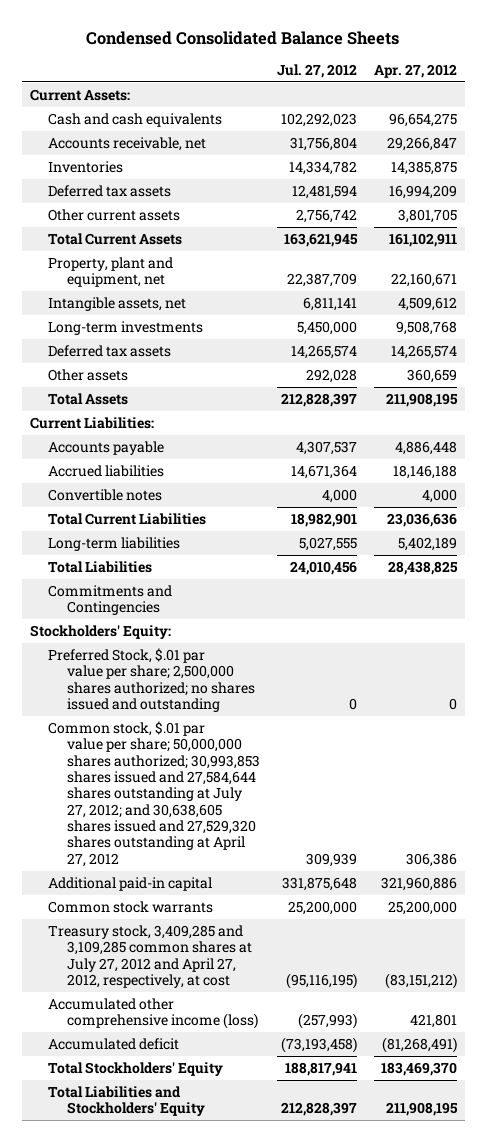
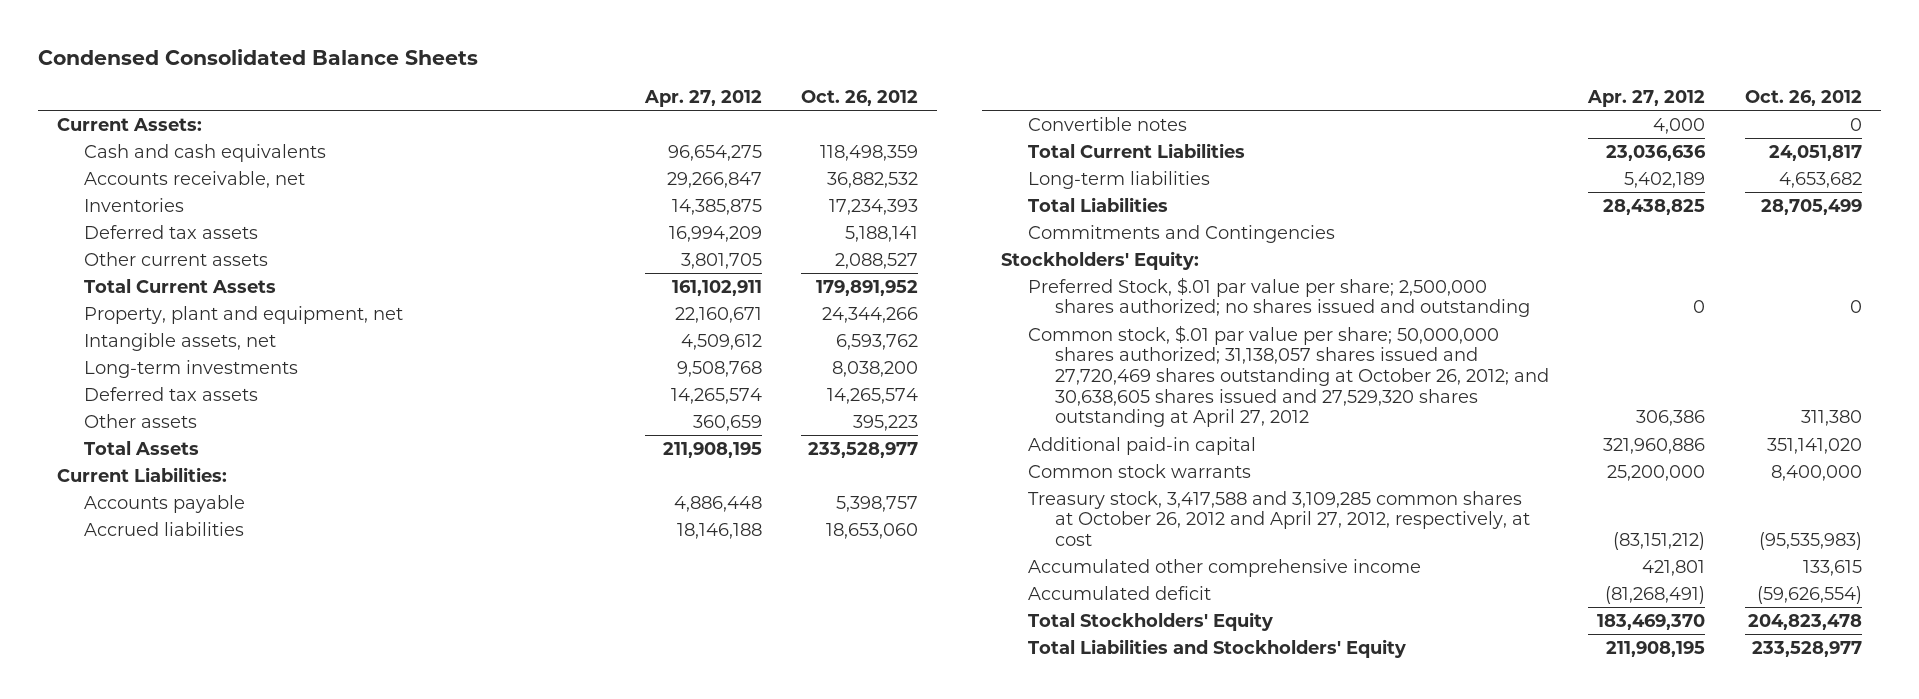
[276,63,357,78] Jul. 27, 2012 -> none
none -> [800,89,918,106] Oct. 26, 2012
[48,721,260,867] Common stock, $.01 par value per share; 50,000,000 shares authorized; 30,993,853 shares issued and 27,584,644 shares outstanding at July 27, 2012; and 30,638,605 shares issued and 27,529,320 shares outstanding at April 27, 2012 -> [1028,324,1550,428] Common stock, $.01 par value per share; 50,000,000 shares authorized; 31,138,057 shares issued and 27,720,469 shares outstanding at October 26, 2012; and 30,638,605 shares issued and 27,529,320 shares outstanding at April 27, 2012
[48,925,252,989] Treasury stock, 3,409,285 and 3,109,285 common shares at July 27, 2012 and April 27, 2012, respectively, at cost -> [1028,490,1531,547] Treasury stock, 3,417,588 and 3,109,285 common shares at October 26, 2012 and April 27, 2012, respectively, at cost
[48,998,258,1030] Accumulated other comprehensive income (loss) -> [1028,558,1422,577] Accumulated other comprehensive income

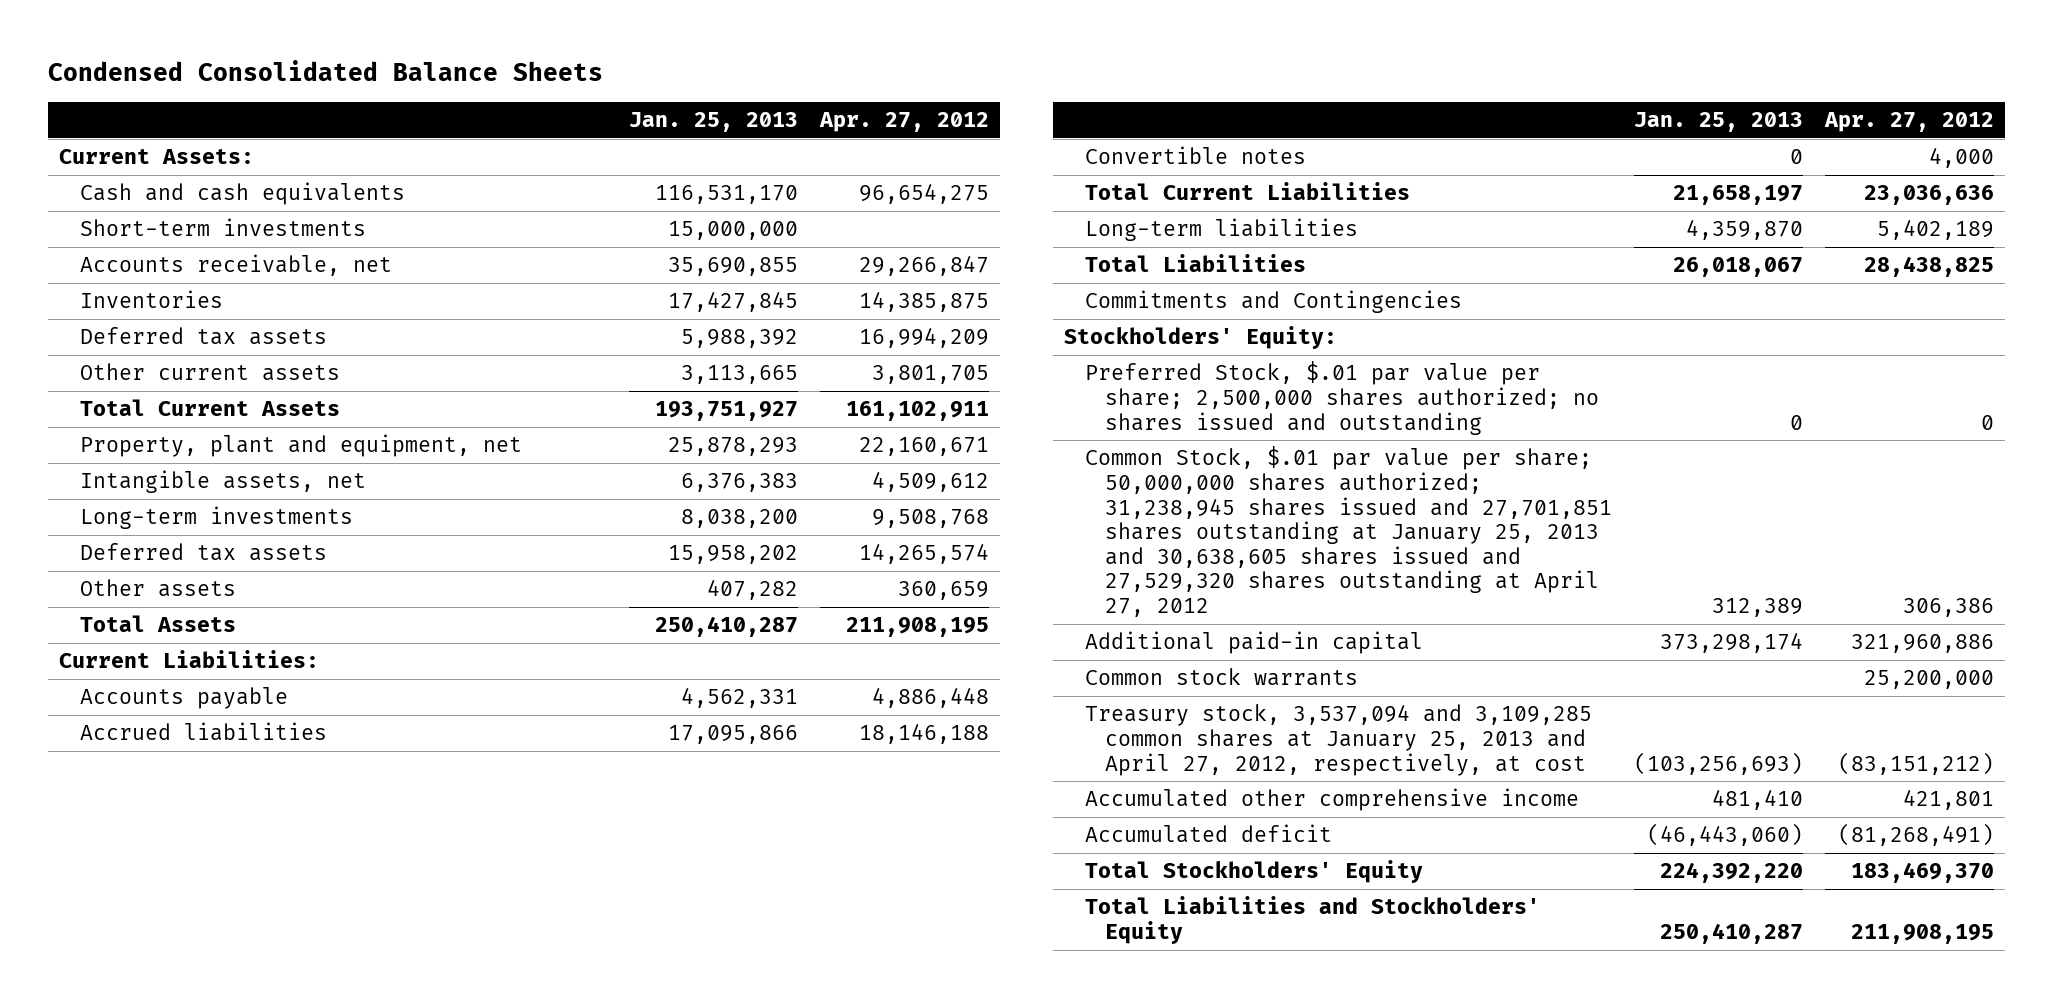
[800,89,918,106] Oct. 26, 2012 -> none
none -> [629,112,799,133] Jan. 25, 2013
none -> [79,218,366,237] Short-term investments
[1028,324,1550,428] Common stock, $.01 par value per share; 50,000,000 shares authorized; 31,138,057 shares issued and 27,720,469 shares outstanding at October 26, 2012; and 30,638,605 shares issued and 27,529,320 shares outstanding at April 27, 2012 -> [1084,446,1613,617] Common Stock, $.01 par value per share; 50,000,000 shares authorized; 31,238,945 shares issued and 27,701,851 shares outstanding at January 25, 2013 and 30,638,605 shares issued and 27,529,320 shares outstanding at April 27, 2012
[1028,490,1531,547] Treasury stock, 3,417,588 and 3,109,285 common shares at October 26, 2012 and April 27, 2012, respectively, at cost -> [1084,704,1592,776] Treasury stock, 3,537,094 and 3,109,285 common shares at January 25, 2013 and April 27, 2012, respectively, at cost

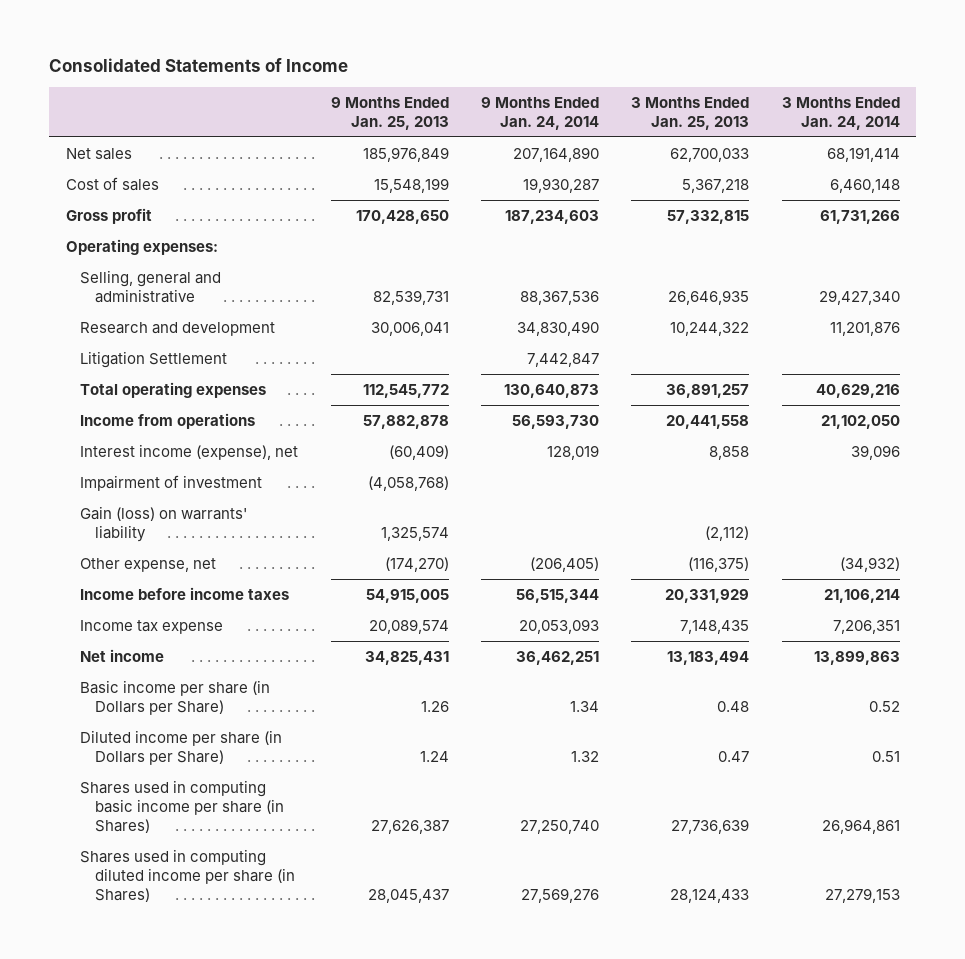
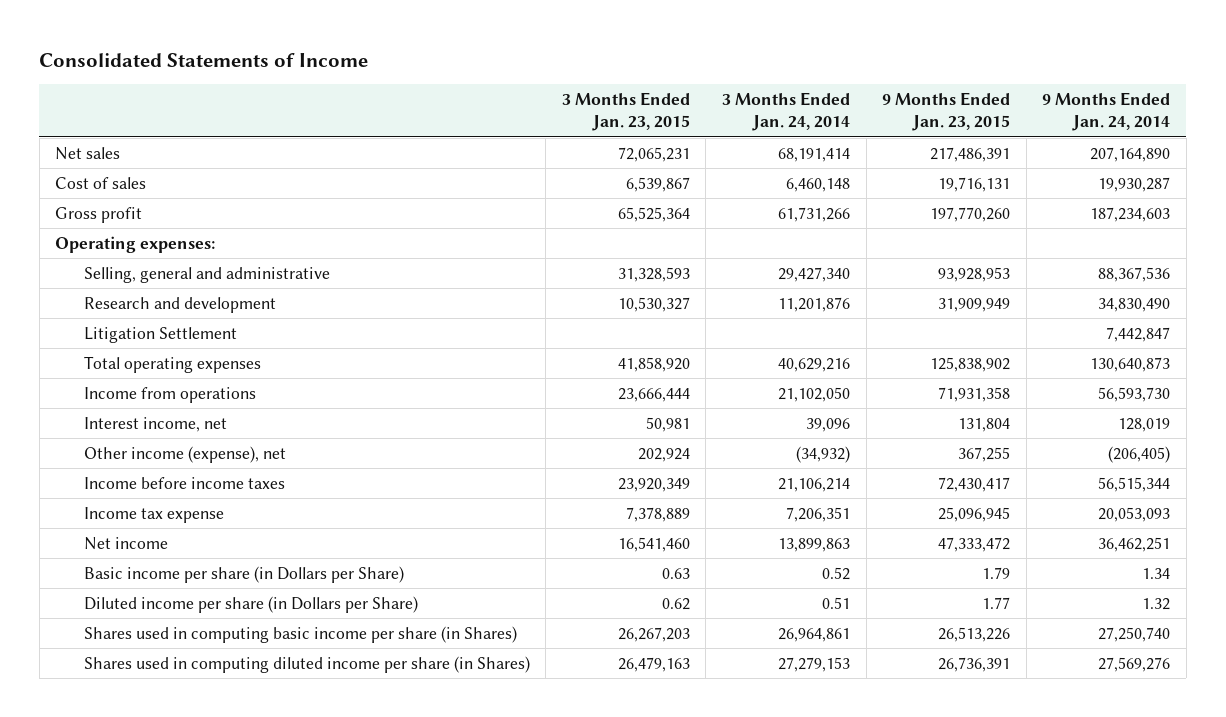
[330,97,449,131] 9 Months Ended Jan. 25, 2013 -> none
[631,97,750,131] 3 Months Ended Jan. 25, 2013 -> none
none -> [561,92,690,132] 3 Months Ended Jan. 23, 2015
none -> [882,92,1011,132] 9 Months Ended Jan. 23, 2015
[80,474,263,491] Impairment of investment -> none
[80,505,249,542] Gain (loss) on warrants' liability -> none
[80,443,299,460] Interest income (expense), net -> [83,416,227,432] Interest income, net
[80,557,217,572] Other expense, net -> [83,445,286,463] Other income (expense), net

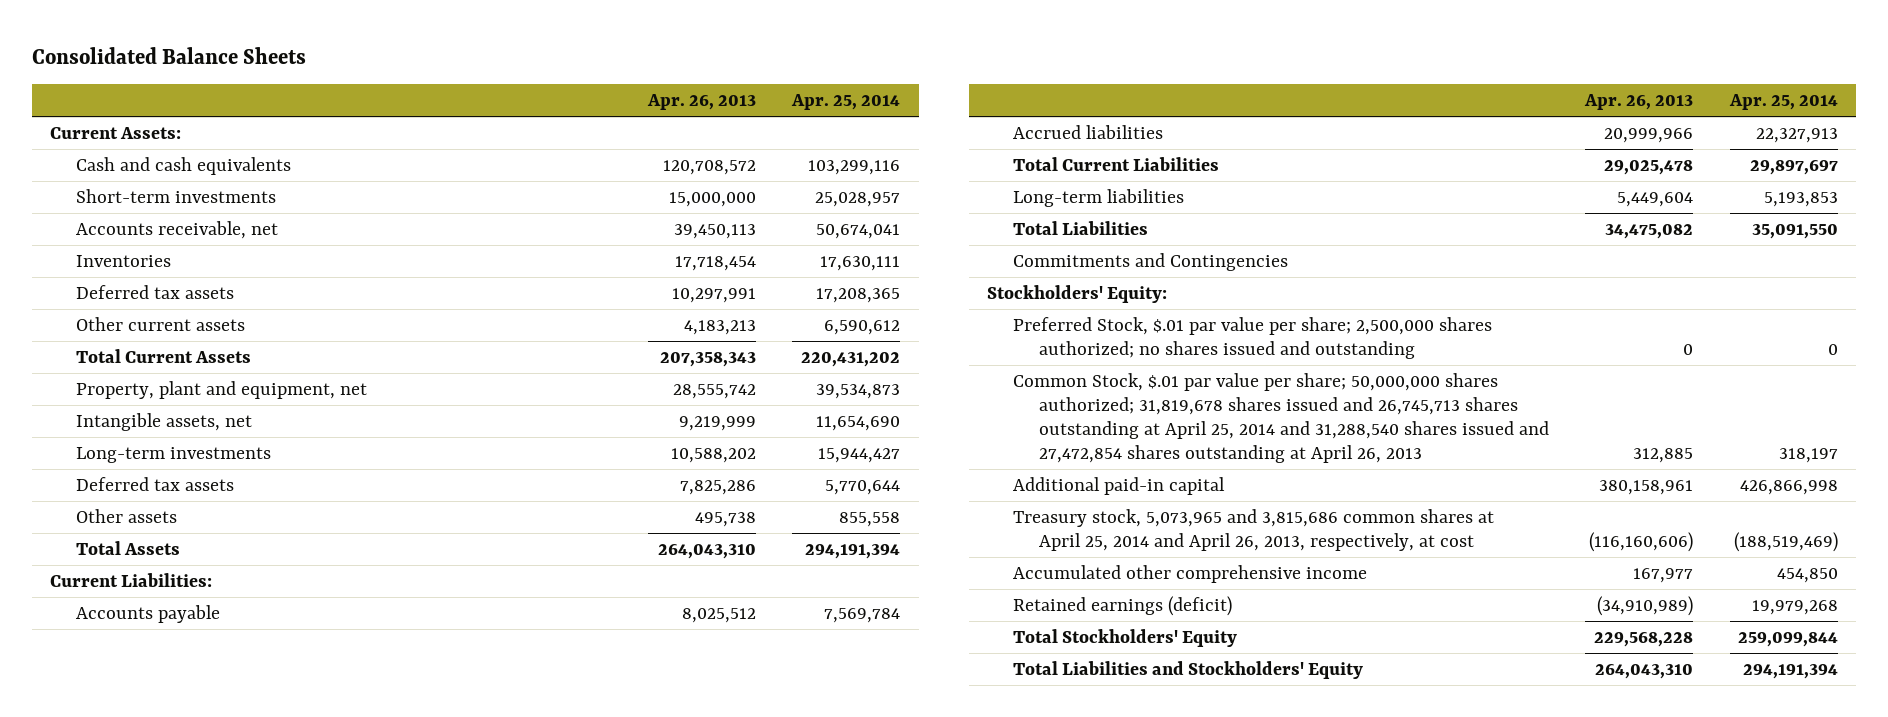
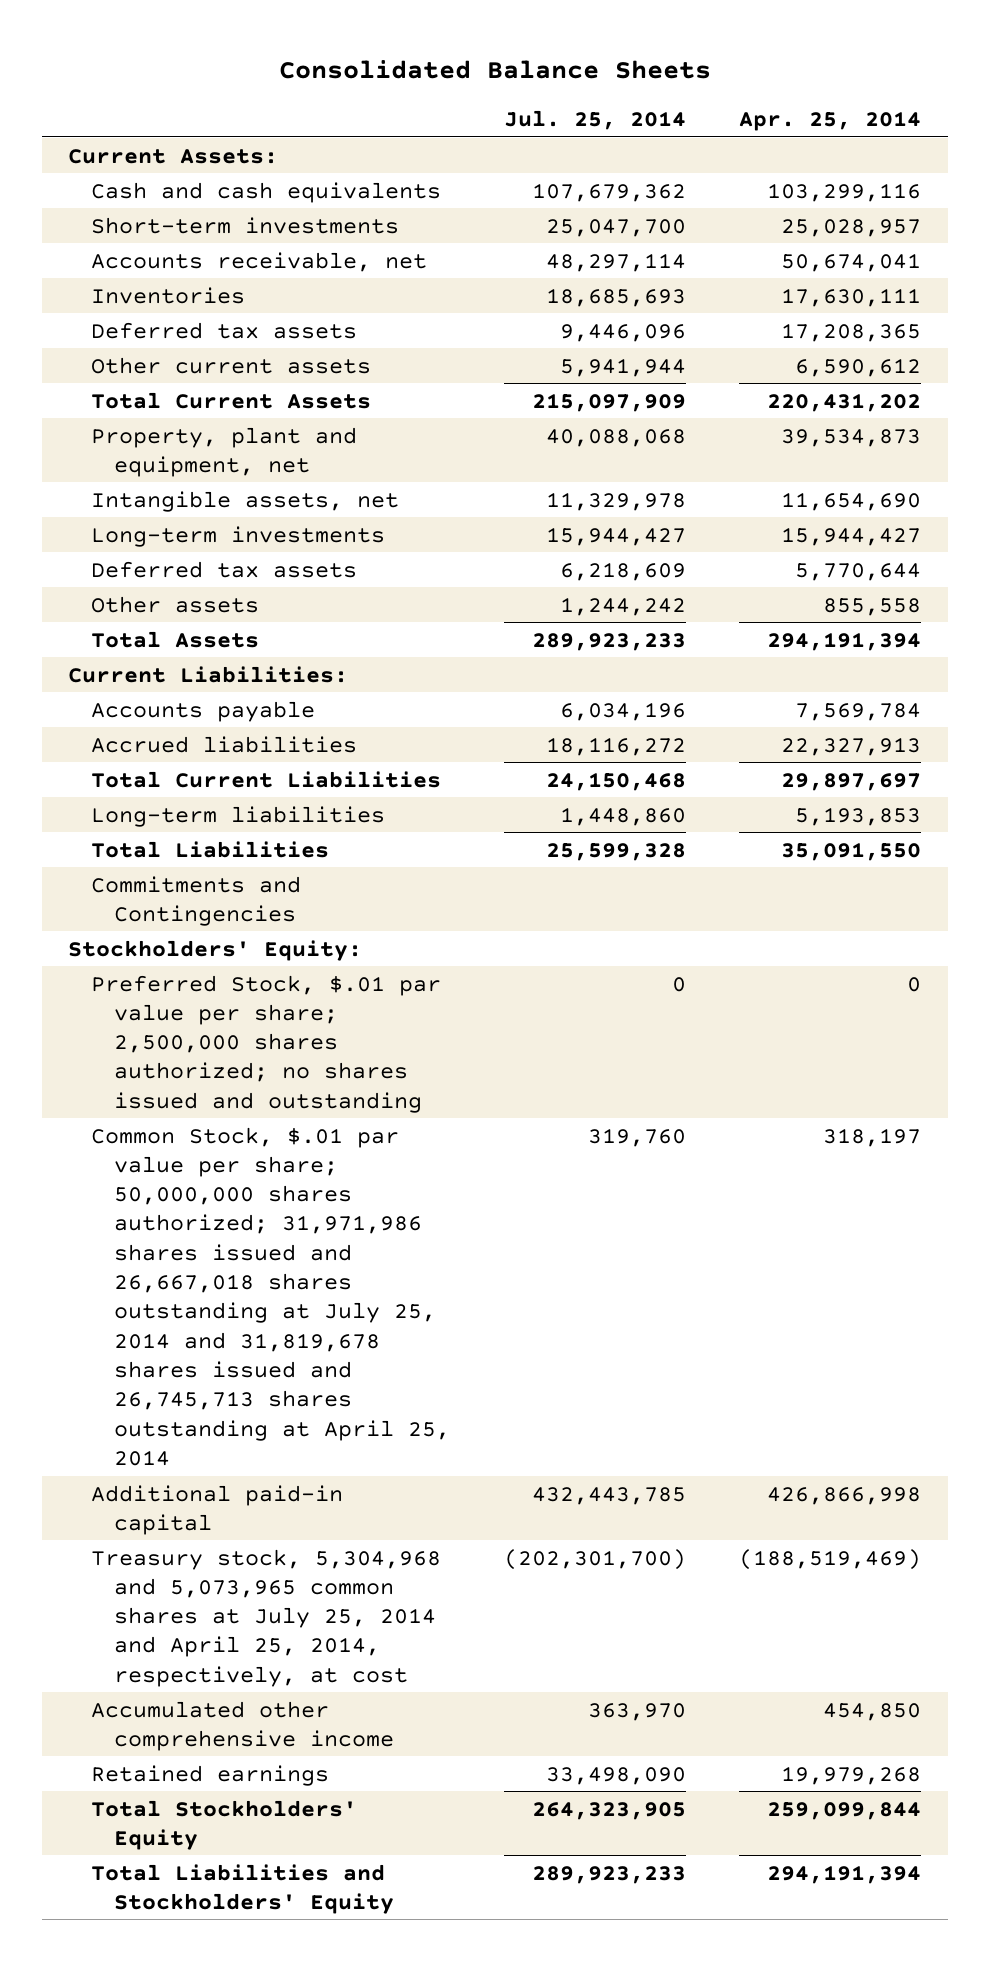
[647,93,757,110] Apr. 26, 2013 -> none
none -> [503,109,686,130] Jul. 25, 2014
[1013,372,1550,463] Common Stock, $.01 par value per share; 50,000,000 shares authorized; 31,819,678 shares issued and 26,745,713 shares outstanding at April 25, 2014 and 31,288,540 shares issued and 27,472,854 shares outstanding at April 26, 2013 -> [91,1126,451,1466] Common Stock, $.01 par value per share; 50,000,000 shares authorized; 31,971,986 shares issued and 26,667,018 shares outstanding at July 25, 2014 and 31,819,678 shares issued and 26,745,713 shares outstanding at April 25, 2014
[1013,508,1495,551] Treasury stock, 5,073,965 and 3,815,686 common shares at April 25, 2014 and April 26, 2013, respectively, at cost -> [91,1548,442,1687] Treasury stock, 5,304,968 and 5,073,965 common shares at July 25, 2014 and April 25, 2014, respectively, at cost
[1013,595,1233,616] Retained earnings (deficit) -> [91,1764,330,1786] Retained earnings

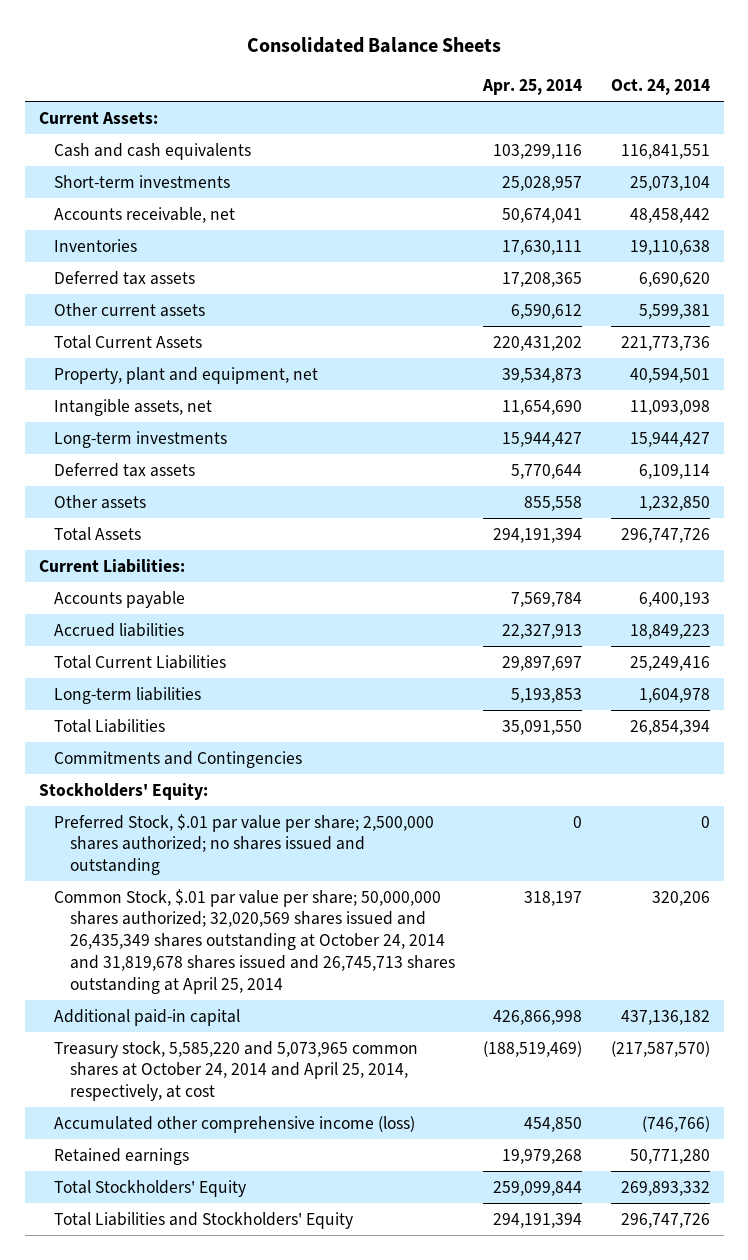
[503,109,686,130] Jul. 25, 2014 -> none
none -> [610,79,710,96] Oct. 24, 2014
[91,1126,451,1466] Common Stock, $.01 par value per share; 50,000,000 shares authorized; 31,971,986 shares issued and 26,667,018 shares outstanding at July 25, 2014 and 31,819,678 shares issued and 26,745,713 shares outstanding at April 25, 2014 -> [54,888,455,994] Common Stock, $.01 par value per share; 50,000,000 shares authorized; 32,020,569 shares issued and 26,435,349 shares outstanding at October 24, 2014 and 31,819,678 shares issued and 26,745,713 shares outstanding at April 25, 2014
[91,1548,442,1687] Treasury stock, 5,304,968 and 5,073,965 common shares at July 25, 2014 and April 25, 2014, respectively, at cost -> [54,1040,419,1102] Treasury stock, 5,585,220 and 5,073,965 common shares at October 24, 2014 and April 25, 2014, respectively, at cost
[91,1700,395,1751] Accumulated other comprehensive income -> [54,1115,416,1133] Accumulated other comprehensive income (loss)

